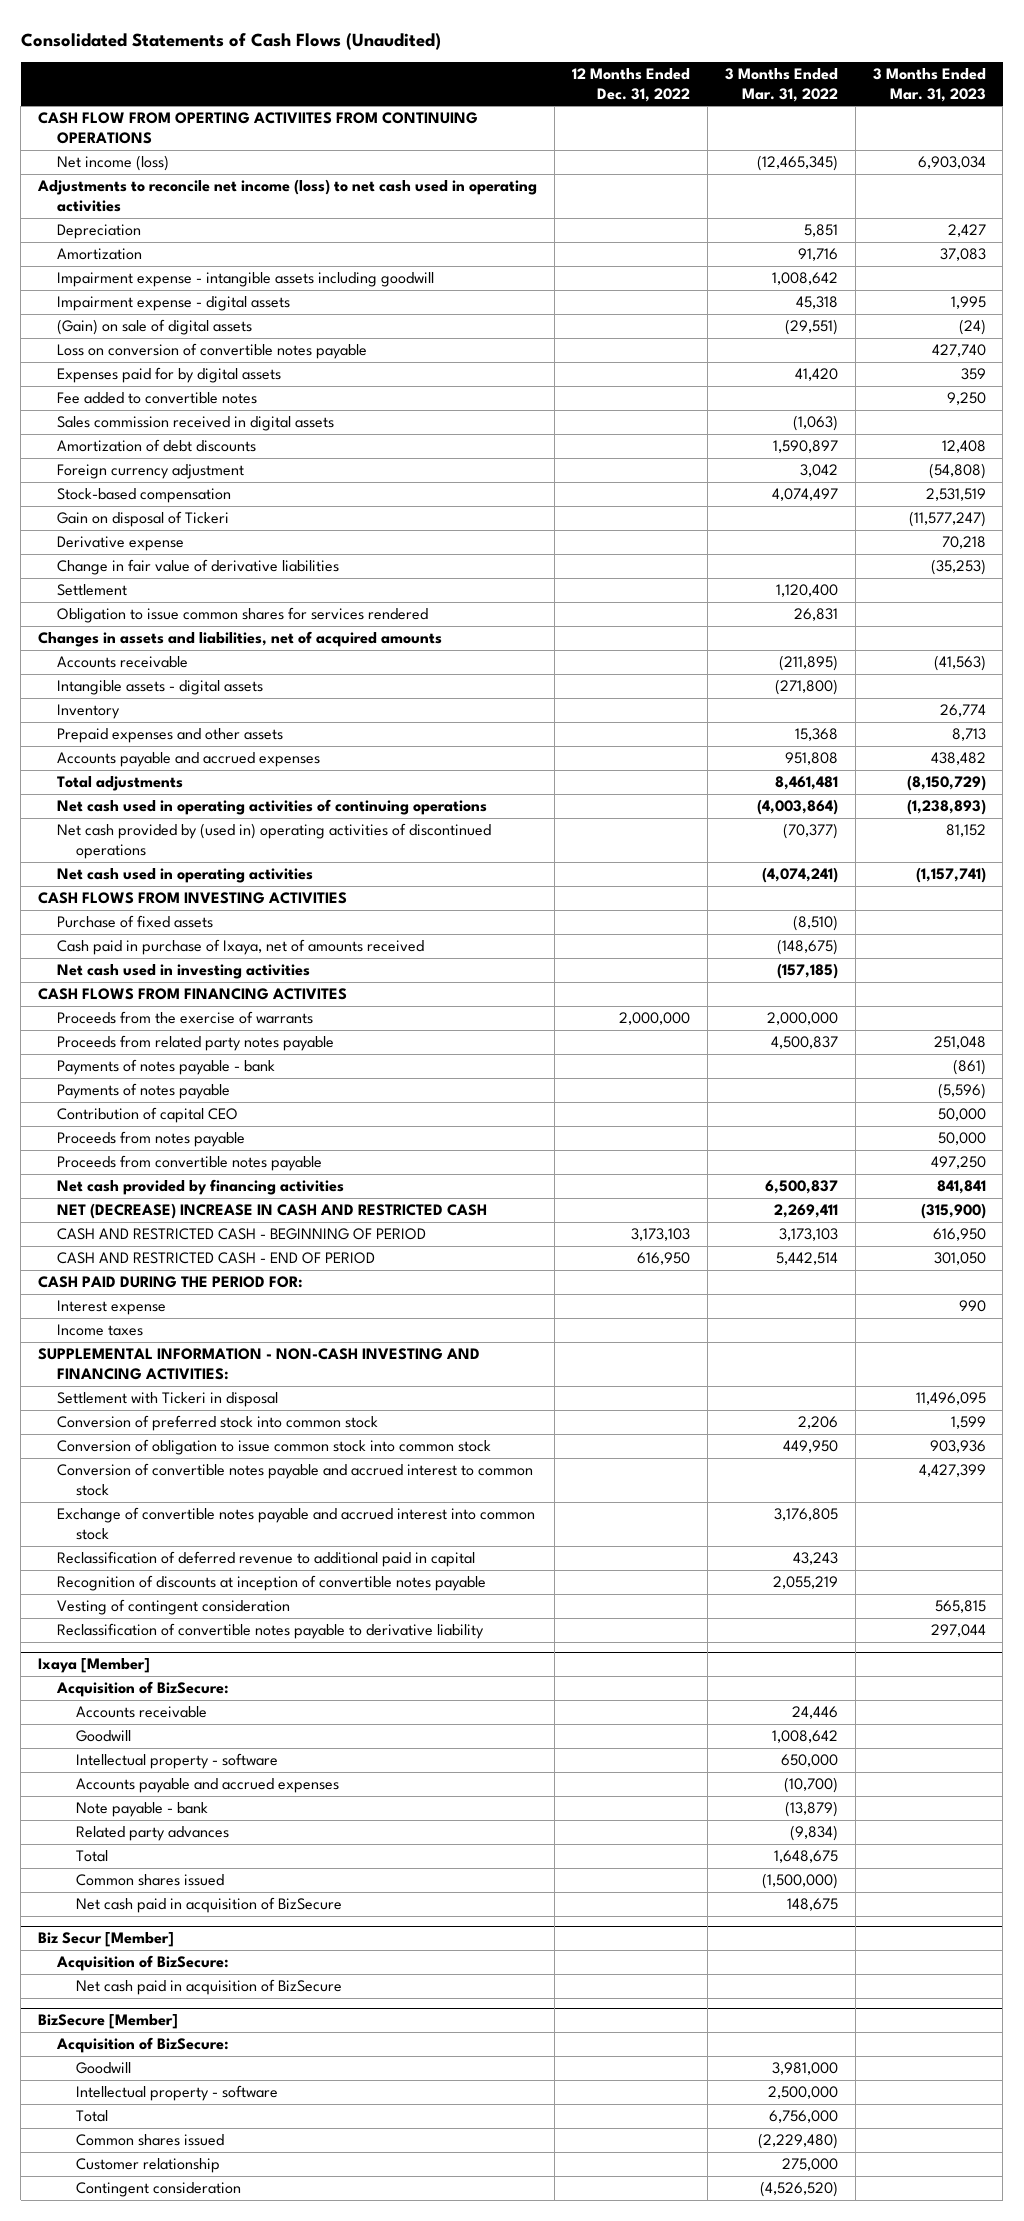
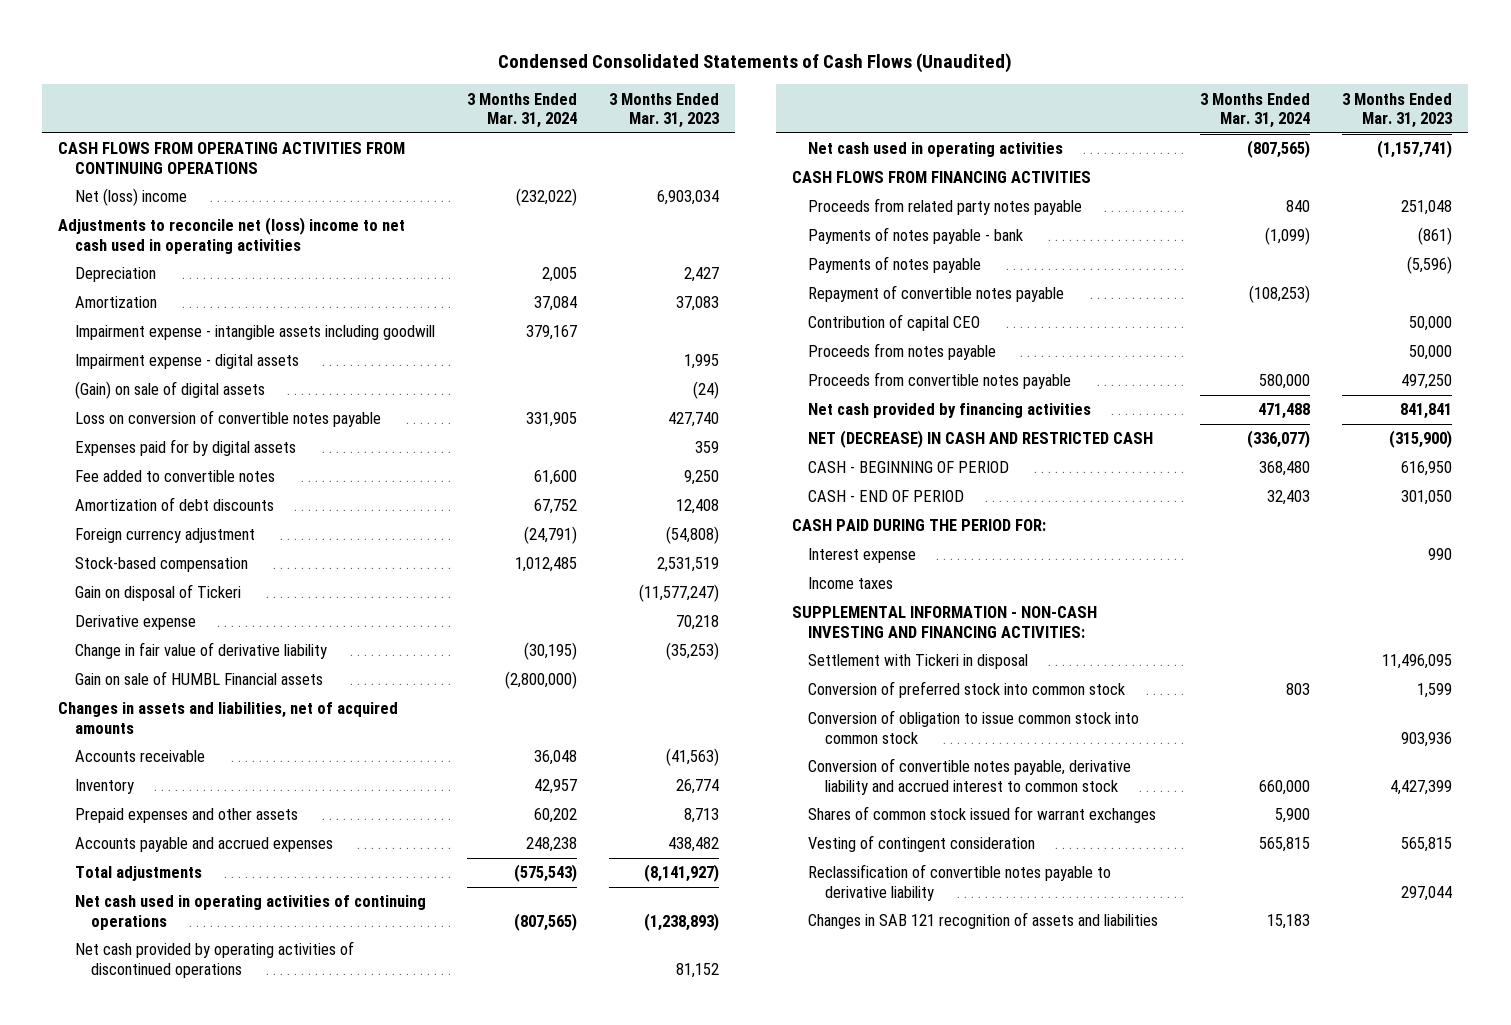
[20,32,441,50] Consolidated Statements of Cash Flows (Unaudited) -> [498,52,1013,73] Condensed Consolidated Statements of Cash Flows (Unaudited)
[572,67,691,102] 12 Months Ended Dec. 31, 2022 -> none
[724,67,838,102] 3 Months Ended Mar. 31, 2022 -> none
none -> [466,92,577,129] 3 Months Ended Mar. 31, 2024
[38,112,479,145] CASH FLOW FROM OPERTING ACTIVIITES FROM CONTINUING OPERATIONS -> [58,142,406,174] CASH FLOWS FROM OPERATING ACTIVITIES FROM CONTINUING OPERATIONS
[57,155,170,172] Net income (loss) -> [74,188,187,207] Net (loss) income
[37,179,538,213] Adjustments to reconcile net income (loss) to net cash used in operating activities -> [58,217,406,254] Adjustments to reconcile net (loss) income to net cash used in operating activities
[57,416,335,432] Sales commission received in digital assets -> none
[57,584,128,597] Settlement -> none
[57,607,429,624] Obligation to issue common shares for services rendered -> none
[57,559,340,576] Change in fair value of derivative liabilities -> [74,642,327,660] Change in fair value of derivative liability
none -> [74,671,323,686] Gain on sale of HUMBL Financial assets
[57,680,264,696] Intangible assets - digital assets -> none
[906,775,986,792] (8,150,729) -> [643,864,719,883] (8,141,927)
[57,823,492,860] Net cash provided by (used in) operating activities of discontinued operations -> [74,941,354,978] Net cash provided by operating activities of discontinued operations
[38,892,348,905] CASH FLOWS FROM INVESTING ACTIVITIES -> none
[57,915,214,929] Purchase of fixed assets -> none
[57,939,425,956] Cash paid in purchase of Ixaya, net of amounts received -> none
[57,964,311,980] Net cash used in investing activities -> none
[57,1011,314,1025] Proceeds from the exercise of warrants -> none
[38,988,348,1001] CASH FLOWS FROM FINANCING ACTIVITES -> [791,171,1091,184] CASH FLOWS FROM FINANCING ACTIVITIES
none -> [808,285,1065,303] Repayment of convertible notes payable
[57,1203,488,1220] NET (DECREASE) INCREASE IN CASH AND RESTRICTED CASH -> [808,430,1154,449] NET (DECREASE) IN CASH AND RESTRICTED CASH
[57,1228,427,1241] CASH AND RESTRICTED CASH - BEGINNING OF PERIOD -> [808,461,1010,474] CASH - BEGINNING OF PERIOD
[57,1252,376,1265] CASH AND RESTRICTED CASH - END OF PERIOD -> [808,490,965,503] CASH - END OF PERIOD
[57,1507,536,1541] Exchange of convertible notes payable and accrued interest into common stock -> none
[57,1551,476,1568] Reclassification of deferred revenue to additional paid in capital -> none
[57,1575,487,1592] Recognition of discounts at inception of convertible notes payable -> none
[57,1463,534,1497] Conversion of convertible notes payable and accrued interest to common stock -> [808,758,1132,795] Conversion of convertible notes payable, derivative liability and accrued interest to common stock
none -> [808,806,1157,824] Shares of common stock issued for warrant exchanges
[38,1658,151,1674] Ixaya [Member] -> none
[56,1681,230,1698] Acquisition of BizSecure: -> none
[76,1706,208,1719] Accounts receivable -> none
[76,1730,132,1743] Goodwill -> none
[76,1753,279,1770] Intellectual property - software -> none
[76,1778,340,1794] Accounts payable and accrued expenses -> none
[76,1802,209,1818] Note payable - bank -> none
[76,1826,230,1842] Related party advances -> none
[76,1850,109,1863] Total -> none
[76,1874,225,1887] Common shares issued -> none
[76,1897,343,1914] Net cash paid in acquisition of BizSecure -> none
[38,1932,175,1948] Biz Secur [Member] -> none
[56,1955,230,1972] Acquisition of BizSecure: -> none
[76,1979,343,1996] Net cash paid in acquisition of BizSecure -> none
[38,2014,179,2030] BizSecure [Member] -> none
[56,2037,230,2054] Acquisition of BizSecure: -> none
[76,2062,132,2075] Goodwill -> none
[76,2085,279,2102] Intellectual property - software -> none
[76,2110,109,2123] Total -> none
[76,2134,225,2147] Common shares issued -> none
[76,2158,221,2174] Customer relationship -> none
[76,2182,242,2198] Contingent consideration -> none
none -> [808,912,1159,930] Changes in SAB 121 recognition of assets and liabilities

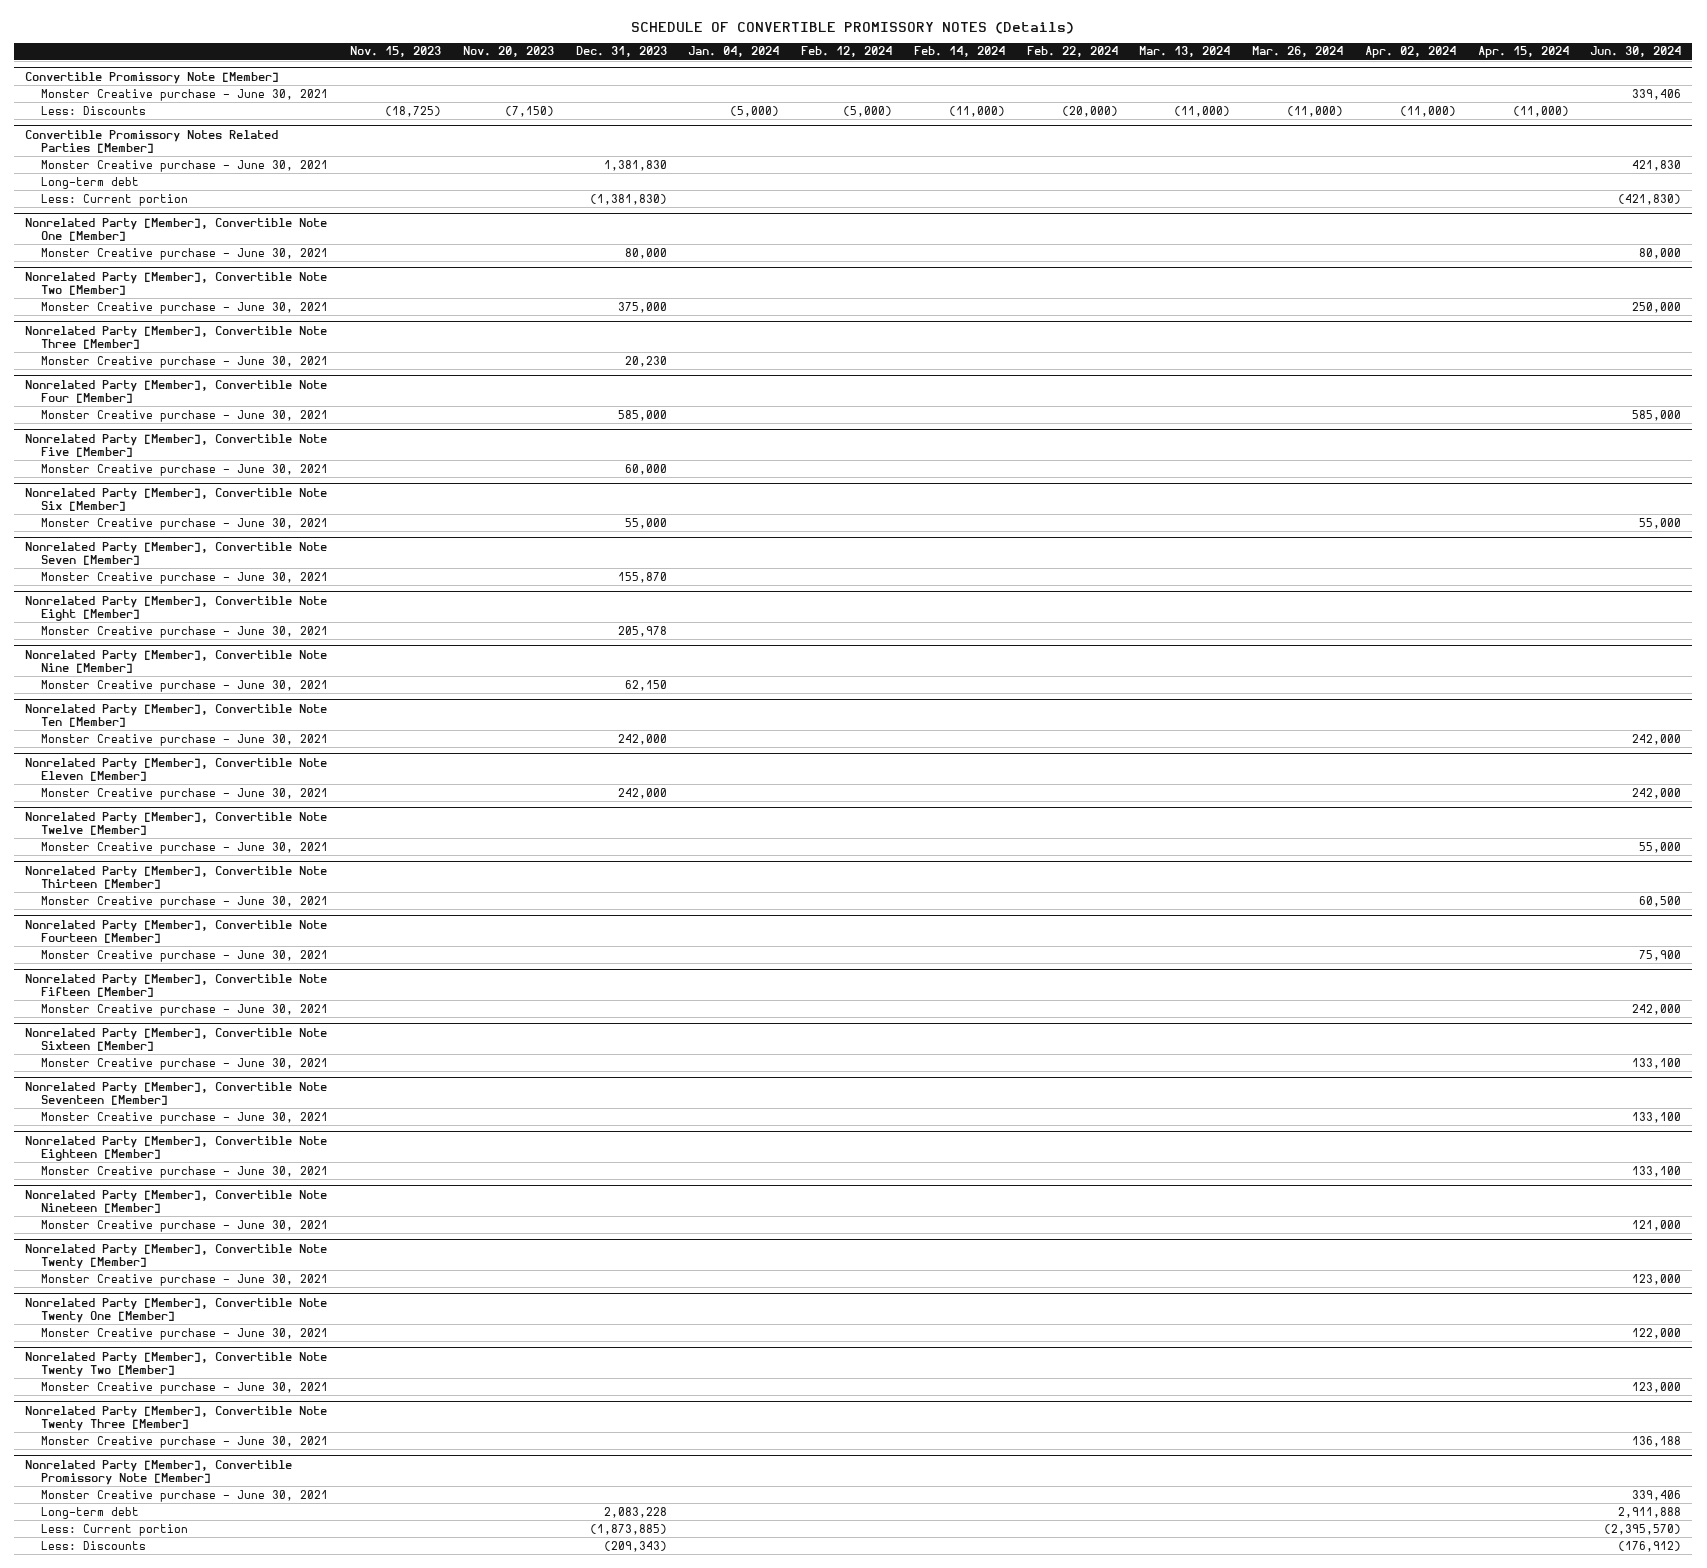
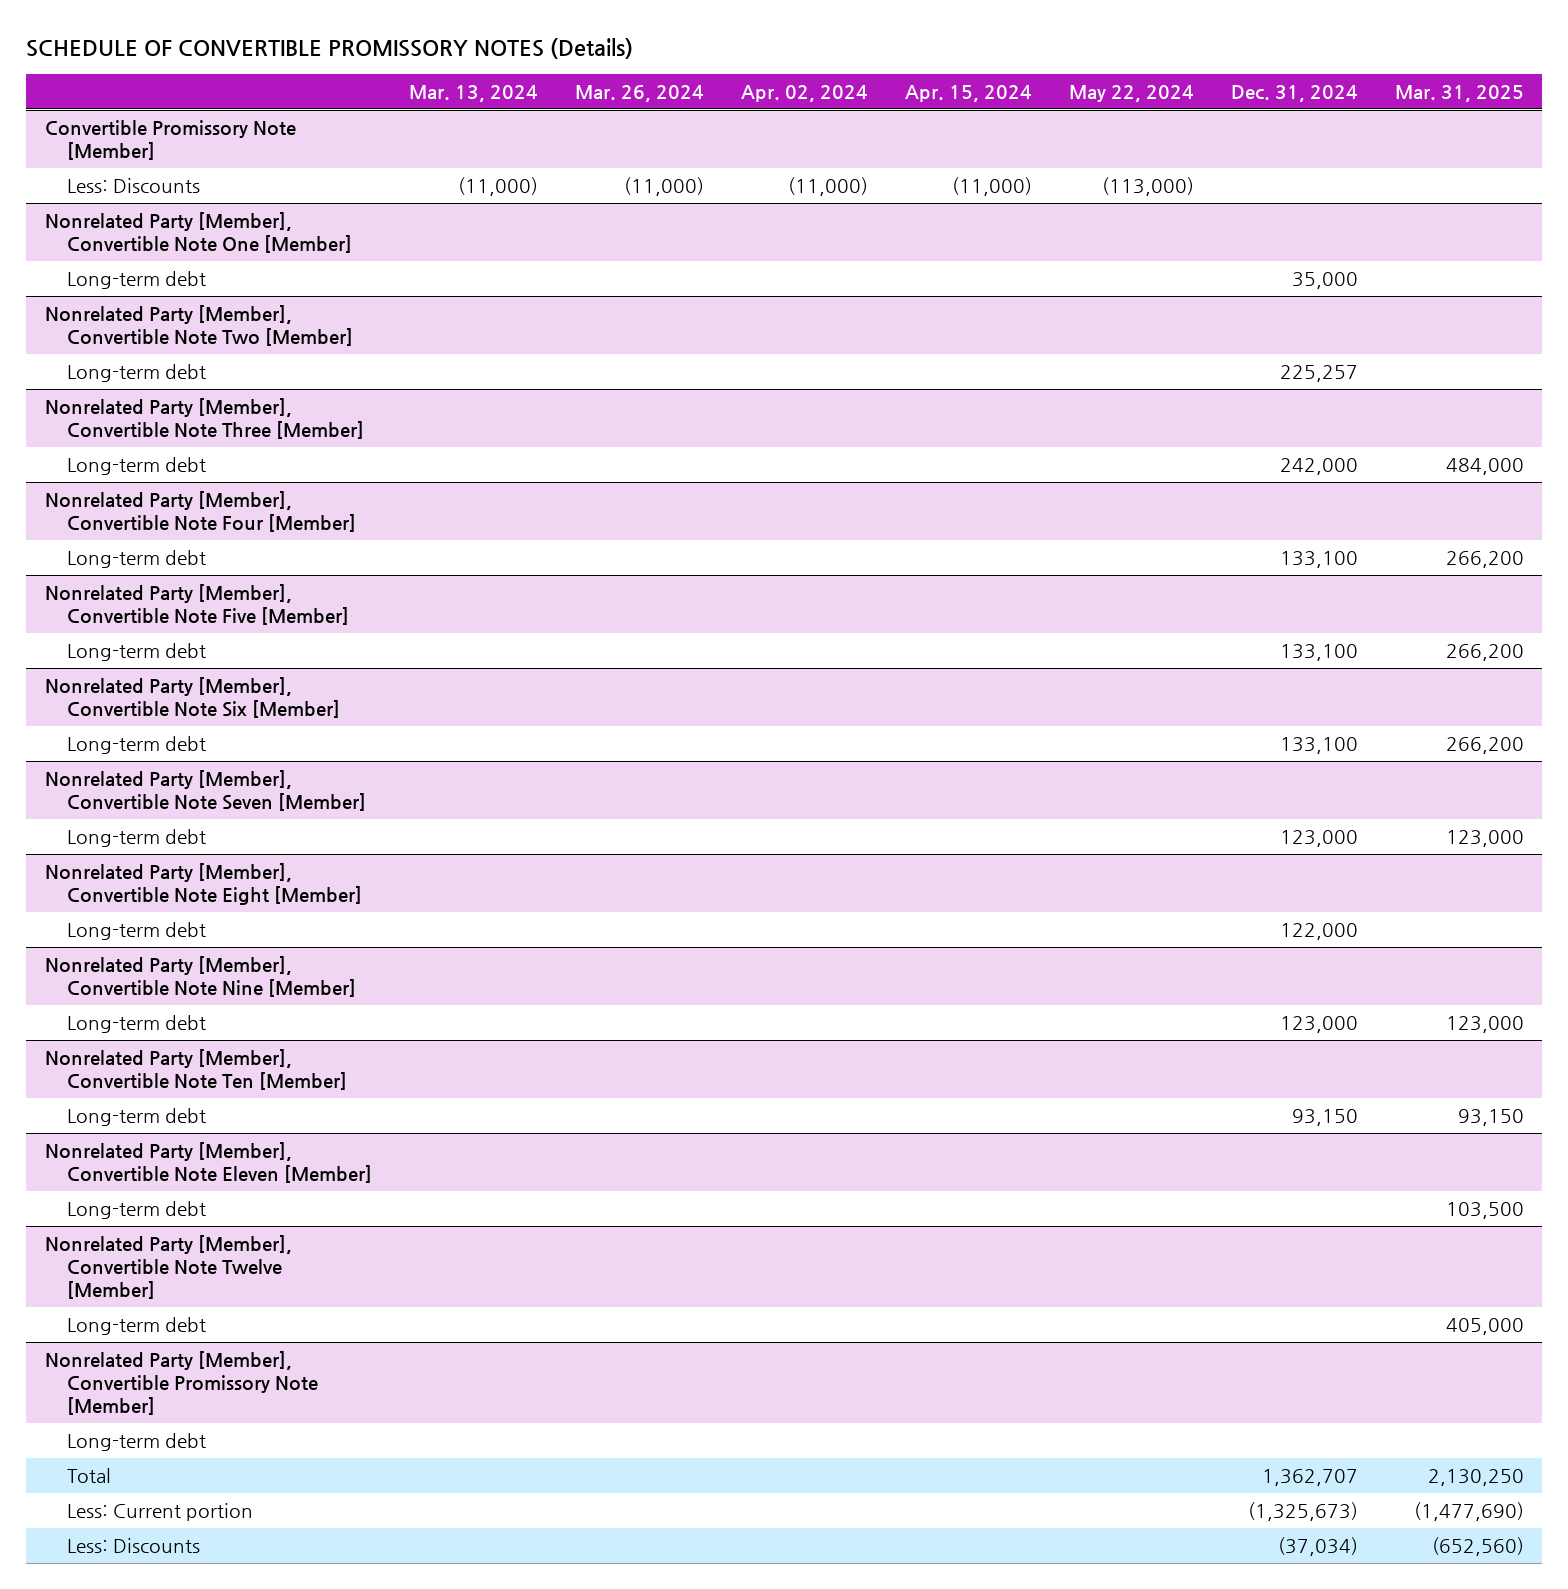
[350,46,442,58] Nov. 15, 2023 -> none
[462,46,554,58] Nov. 20, 2023 -> none
[575,46,667,58] Dec. 31, 2023 -> none
[688,46,780,58] Jan. 04, 2024 -> none
[801,46,893,58] Feb. 12, 2024 -> none
[913,46,1005,58] Feb. 14, 2024 -> none
[1026,46,1118,58] Feb. 22, 2024 -> none
[1590,46,1682,58] Jun. 30, 2024 -> none
none -> [1068,84,1194,102] May 22, 2024
none -> [1230,84,1358,102] Dec. 31, 2024
none -> [1394,84,1524,102] Mar. 31, 2025
[41,88,329,101] Monster Creative purchase - June 30, 2021 -> none
[25,129,279,154] Convertible Promissory Notes Related Parties [Member] -> none
[41,159,329,172] Monster Creative purchase - June 30, 2021 -> none
[41,176,140,189] Long-term debt -> none
[41,193,189,206] Less: Current portion -> none
[41,247,329,260] Monster Creative purchase - June 30, 2021 -> [66,270,206,289] Long-term debt
[41,301,329,314] Monster Creative purchase - June 30, 2021 -> [66,363,206,382] Long-term debt
[41,355,329,368] Monster Creative purchase - June 30, 2021 -> [66,456,206,475] Long-term debt
[41,409,329,422] Monster Creative purchase - June 30, 2021 -> [66,549,206,568] Long-term debt
[41,463,329,476] Monster Creative purchase - June 30, 2021 -> [66,642,206,661] Long-term debt
[41,517,329,530] Monster Creative purchase - June 30, 2021 -> [66,735,206,754] Long-term debt
[41,571,329,584] Monster Creative purchase - June 30, 2021 -> [66,828,206,847] Long-term debt
[41,625,329,638] Monster Creative purchase - June 30, 2021 -> [66,921,206,940] Long-term debt
[41,679,329,692] Monster Creative purchase - June 30, 2021 -> [66,1014,206,1033] Long-term debt
[41,733,329,746] Monster Creative purchase - June 30, 2021 -> [66,1107,206,1126] Long-term debt
[41,787,329,800] Monster Creative purchase - June 30, 2021 -> [66,1200,206,1219] Long-term debt
[25,865,328,890] Nonrelated Party [Member], Convertible Note Thirteen [Member] -> none
[41,895,329,908] Monster Creative purchase - June 30, 2021 -> none
[25,919,328,944] Nonrelated Party [Member], Convertible Note Fourteen [Member] -> none
[41,949,329,962] Monster Creative purchase - June 30, 2021 -> none
[25,973,328,998] Nonrelated Party [Member], Convertible Note Fifteen [Member] -> none
[41,1003,329,1016] Monster Creative purchase - June 30, 2021 -> none
[25,1027,328,1052] Nonrelated Party [Member], Convertible Note Sixteen [Member] -> none
[41,1057,329,1070] Monster Creative purchase - June 30, 2021 -> none
[25,1081,328,1106] Nonrelated Party [Member], Convertible Note Seventeen [Member] -> none
[41,1111,329,1124] Monster Creative purchase - June 30, 2021 -> none
[25,1135,328,1162] Nonrelated Party [Member], Convertible Note Eighteen [Member] -> none
[41,1165,329,1178] Monster Creative purchase - June 30, 2021 -> none
[25,1189,328,1214] Nonrelated Party [Member], Convertible Note Nineteen [Member] -> none
[41,1219,329,1232] Monster Creative purchase - June 30, 2021 -> none
[25,1243,328,1270] Nonrelated Party [Member], Convertible Note Twenty [Member] -> none
[41,1273,329,1286] Monster Creative purchase - June 30, 2021 -> none
[25,1297,328,1324] Nonrelated Party [Member], Convertible Note Twenty One [Member] -> none
[41,1327,329,1340] Monster Creative purchase - June 30, 2021 -> none
[25,1351,328,1378] Nonrelated Party [Member], Convertible Note Twenty Two [Member] -> none
[41,1381,329,1394] Monster Creative purchase - June 30, 2021 -> none
[25,1405,328,1432] Nonrelated Party [Member], Convertible Note Twenty Three [Member] -> none
[41,1435,329,1448] Monster Creative purchase - June 30, 2021 -> none
[41,841,329,854] Monster Creative purchase - June 30, 2021 -> [66,1316,206,1335] Long-term debt
[41,1489,329,1502] Monster Creative purchase - June 30, 2021 -> none
none -> [66,1467,111,1483] Total

